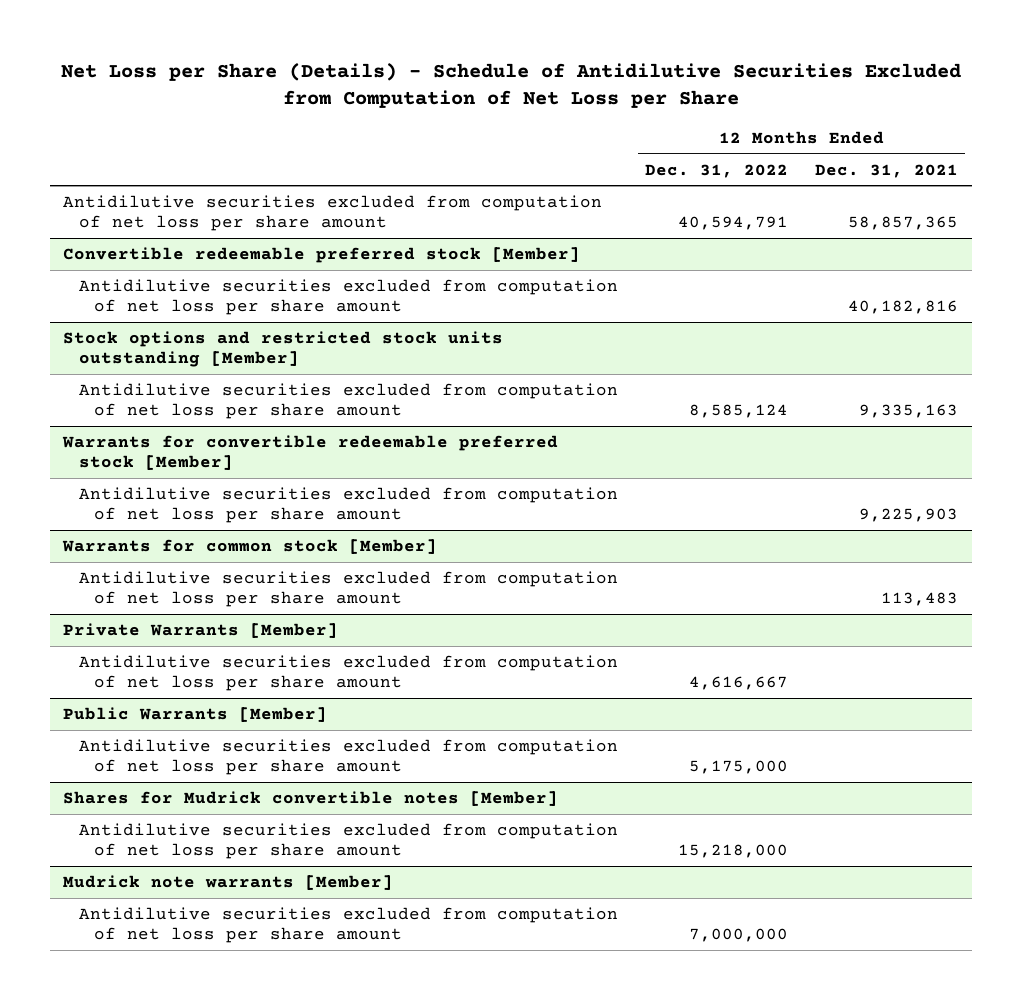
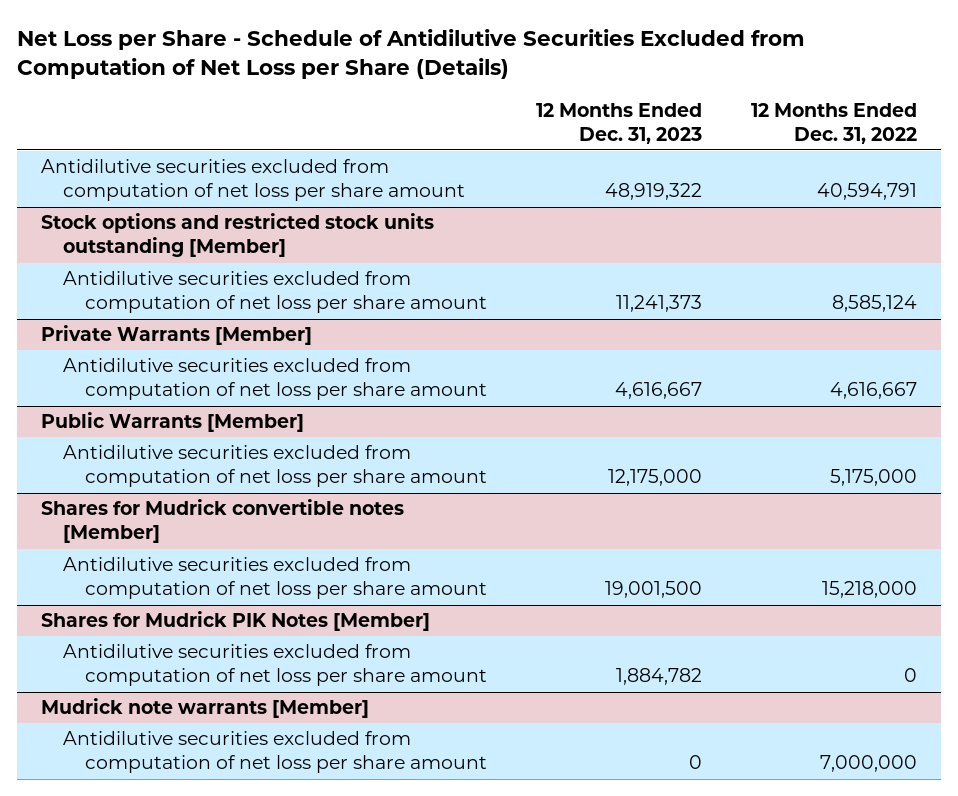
[60,63,961,109] Net Loss per Share (Details) - Schedule of Antidilutive Securities Excluded from Computation of Net Loss per Share -> [16,28,805,80] Net Loss per Share - Schedule of Antidilutive Securities Excluded from Computation of Net Loss per Share (Details)
[815,163,959,178] Dec. 31, 2021 -> none
none -> [536,102,703,144] 12 Months Ended Dec. 31, 2023
[63,246,581,263] Convertible redeemable preferred stock [Member] -> none
[78,278,618,316] Antidilutive securities excluded from computation of net loss per share amount -> none
[62,434,559,471] Warrants for convertible redeemable preferred stock [Member] -> none
[78,486,618,524] Antidilutive securities excluded from computation of net loss per share amount -> none
[62,538,438,554] Warrants for common stock [Member] -> none
[78,570,618,608] Antidilutive securities excluded from computation of net loss per share amount -> none
none -> [41,611,431,632] Shares for Mudrick PIK Notes [Member]
none -> [63,644,488,687] Antidilutive securities excluded from computation of net loss per share amount

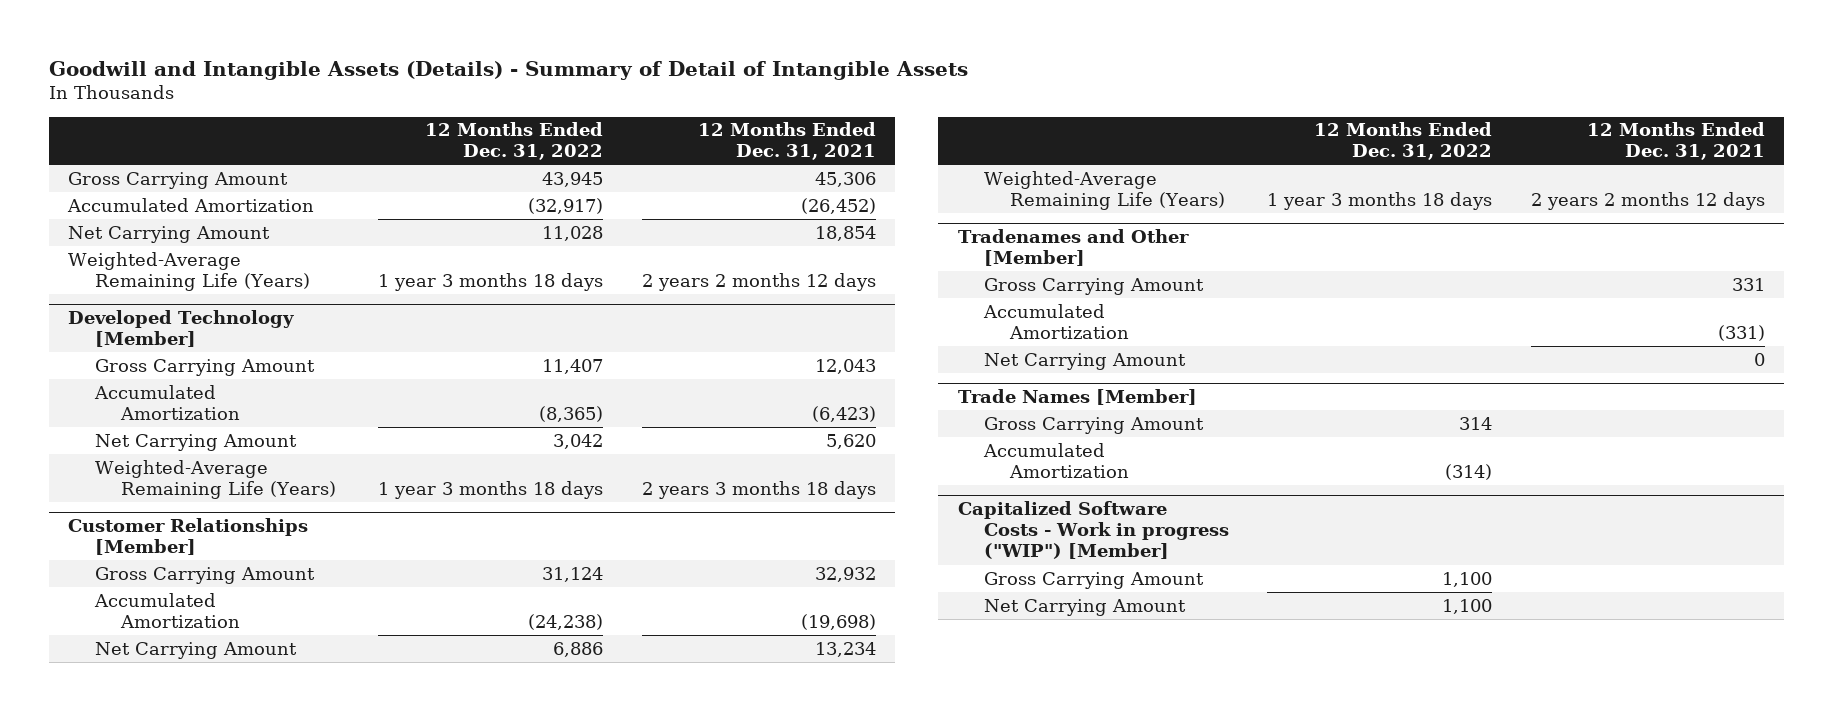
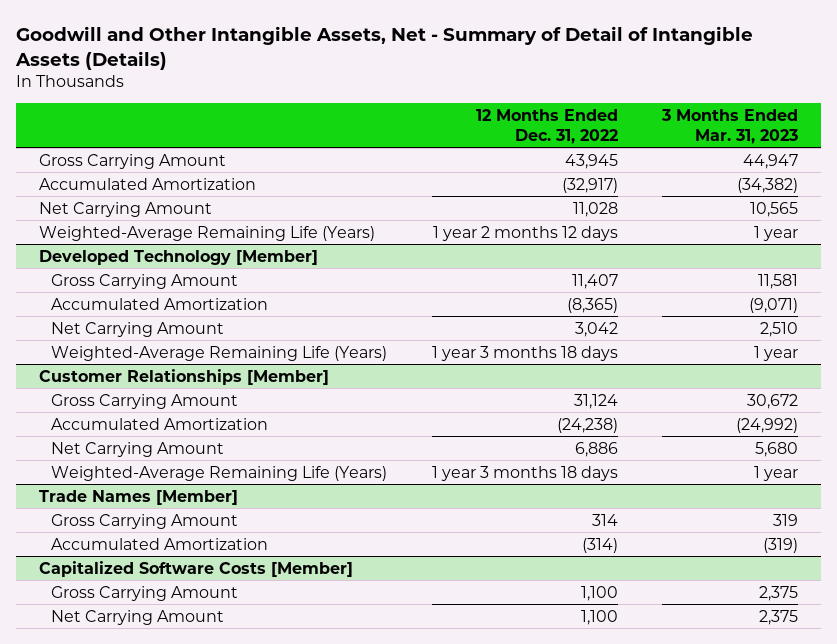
[49,60,969,80] Goodwill and Intangible Assets (Details) - Summary of Detail of Intangible Assets -> [15,26,754,70] Goodwill and Other Intangible Assets, Net - Summary of Detail of Intangible Assets (Details)
[697,122,876,161] 12 Months Ended Dec. 31, 2021 -> none
none -> [661,109,799,144] 3 Months Ended Mar. 31, 2023
[378,272,604,291] 1 year 3 months 18 days -> [432,225,618,241] 1 year 2 months 12 days
[957,229,1189,267] Tradenames and Other [Member] -> none
[983,277,1204,295] Gross Carrying Amount -> none
[982,303,1129,339] Accumulated Amortization -> none
[983,352,1186,370] Net Carrying Amount -> none
[957,501,1229,560] Capitalized Software Costs - Work in progress ("WIP") [Member] -> [38,560,353,577] Capitalized Software Costs [Member]

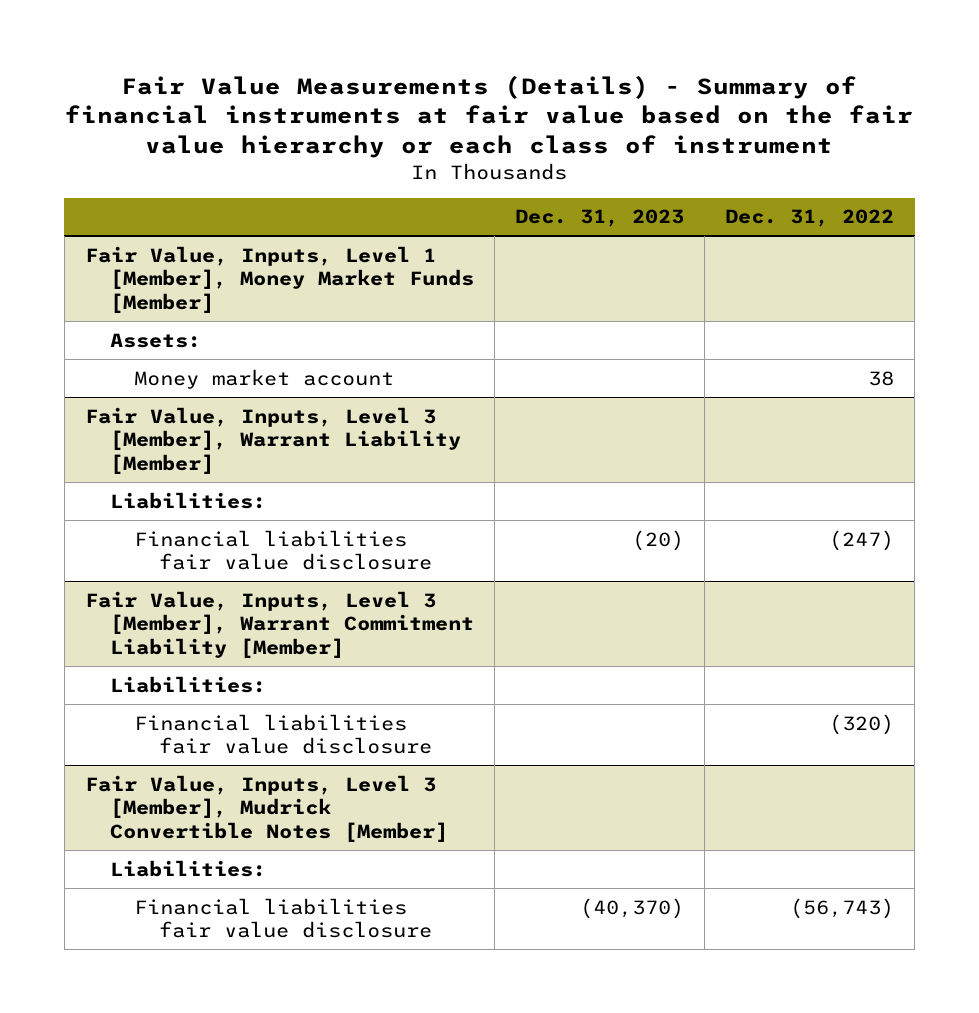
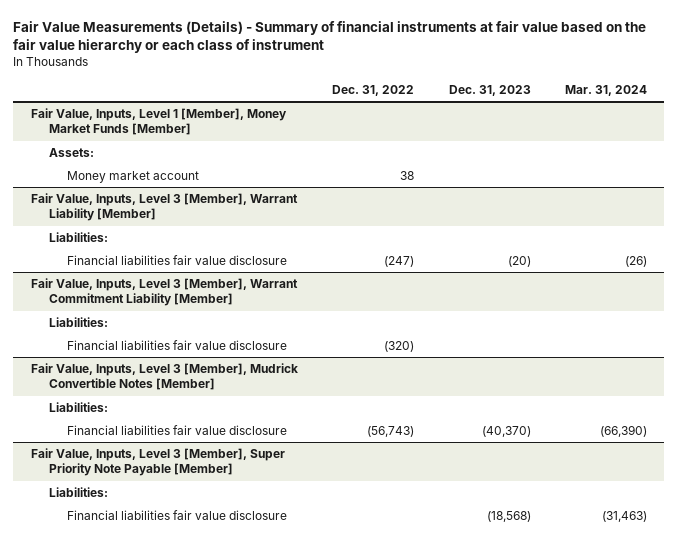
none -> [565,84,648,96] Mar. 31, 2024
none -> [30,448,285,477] Fair Value, Inputs, Level 3 [Member], Super Priority Note Payable [Member]
none -> [48,487,108,498] Liabilities:
none -> [67,510,288,521] Financial liabilities fair value disclosure

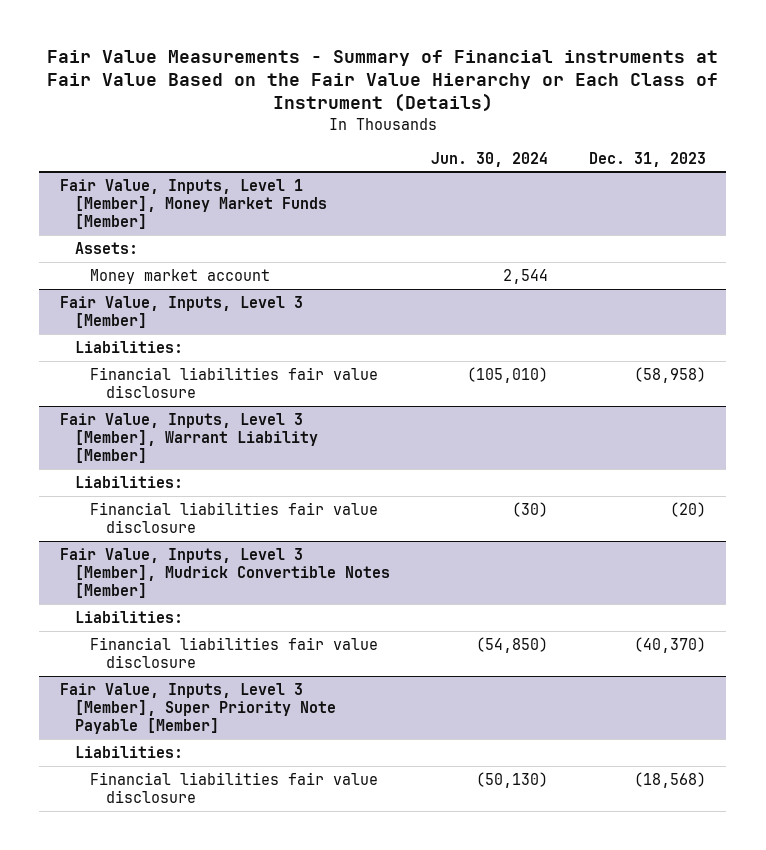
[13,20,647,53] Fair Value Measurements (Details) - Summary of financial instruments at fair value based on the fair value hierarchy or each class of instrument -> [46,49,718,113] Fair Value Measurements - Summary of Financial instruments at Fair Value Based on the Fair Value Hierarchy or Each Class of Instrument (Details)
[332,84,415,96] Dec. 31, 2022 -> none
[565,84,648,96] Mar. 31, 2024 -> none
none -> [431,151,549,167] Jun. 30, 2024
none -> [59,295,303,328] Fair Value, Inputs, Level 3 [Member]
none -> [75,340,184,353] Liabilities:
none -> [90,366,379,398] Financial liabilities fair value disclosure
[30,278,298,307] Fair Value, Inputs, Level 3 [Member], Warrant Commitment Liability [Member] -> none
[48,317,108,328] Liabilities: -> none
[67,340,288,351] Financial liabilities fair value disclosure -> none

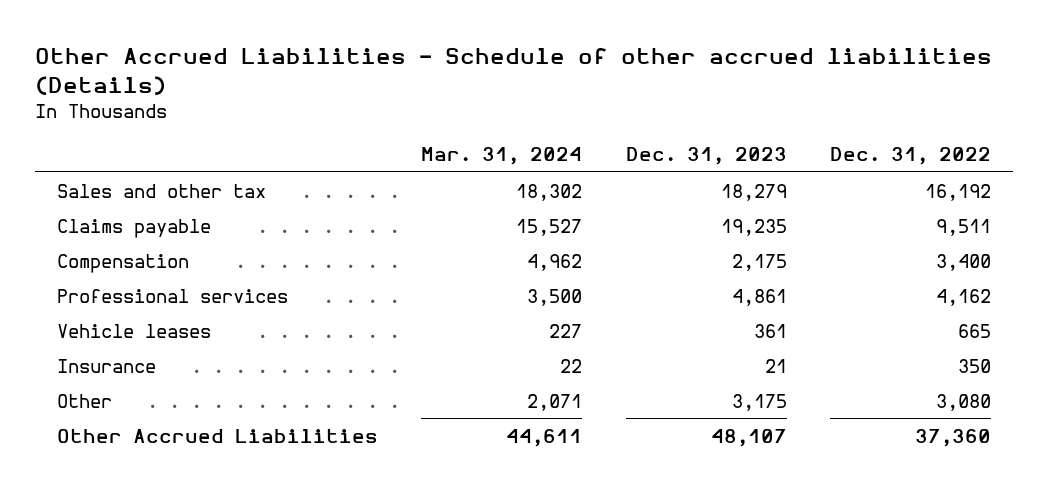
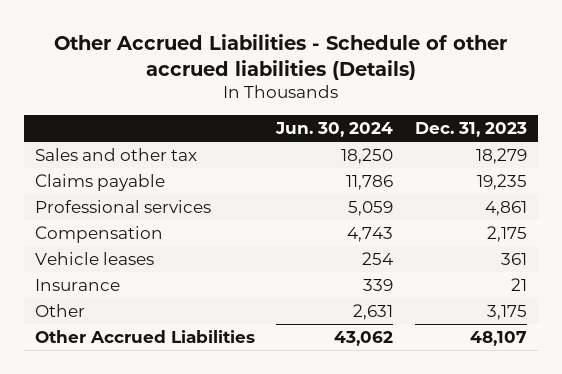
[421,147,583,166] Mar. 31, 2024 -> none
[829,147,991,166] Dec. 31, 2022 -> none
none -> [275,122,394,138] Jun. 30, 2024
[56,253,189,273] Compensation -> [34,225,163,243] Compensation

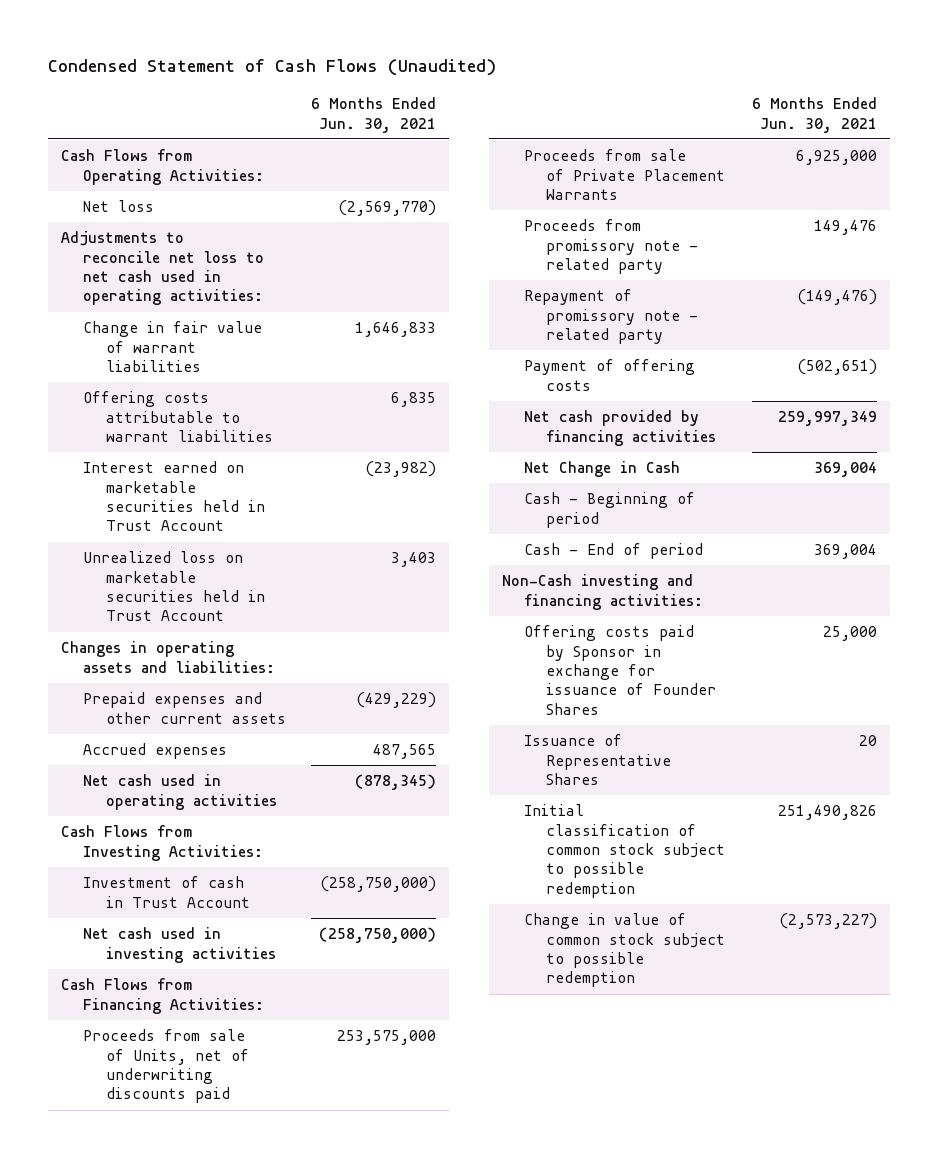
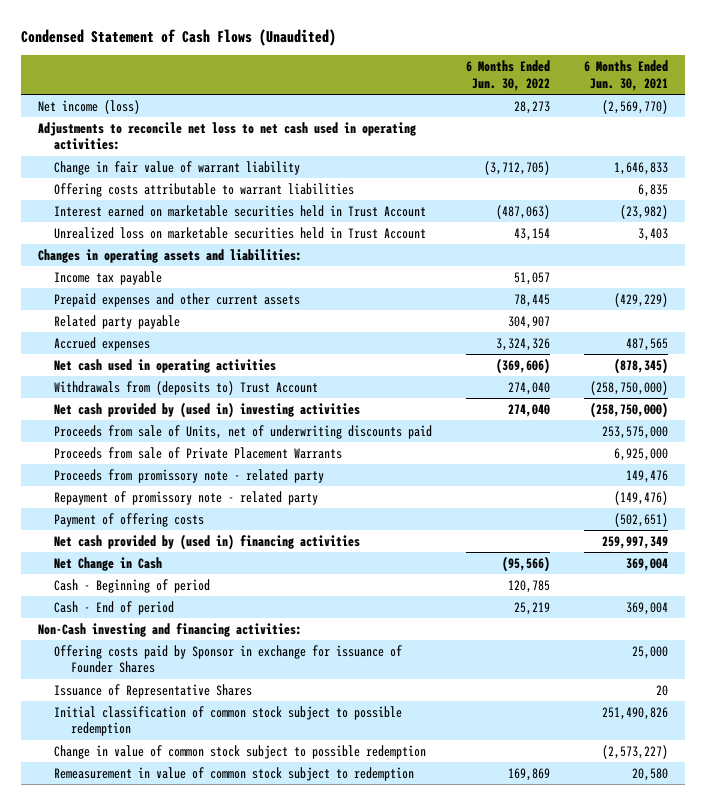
none -> [466,60,551,91] 6 Months Ended Jun. 30, 2022
[60,149,265,185] Cash Flows from Operating Activities: -> none
[83,200,155,213] Net loss -> [37,99,140,114] Net income (loss)
[83,321,263,372] Change in fair value of warrant liabilities -> [54,160,301,175] Change in fair value of warrant liability
none -> [54,270,163,285] Income tax payable
none -> [54,314,181,329] Related party payable
[60,825,264,861] Cash Flows from Investing Activities: -> none
[60,978,265,1014] Cash Flows from Financing Activities: -> none
[83,876,250,908] Investment of cash in Trust Account -> [54,380,319,395] Withdrawals from (deposits to) Trust Account
[83,927,276,963] Net cash used in investing activities -> [54,401,361,418] Net cash provided by (used in) investing activities
[523,410,717,446] Net cash provided by financing activities -> [54,533,361,550] Net cash provided by (used in) financing activities
none -> [54,766,415,781] Remeasurement in value of common stock subject to redemption

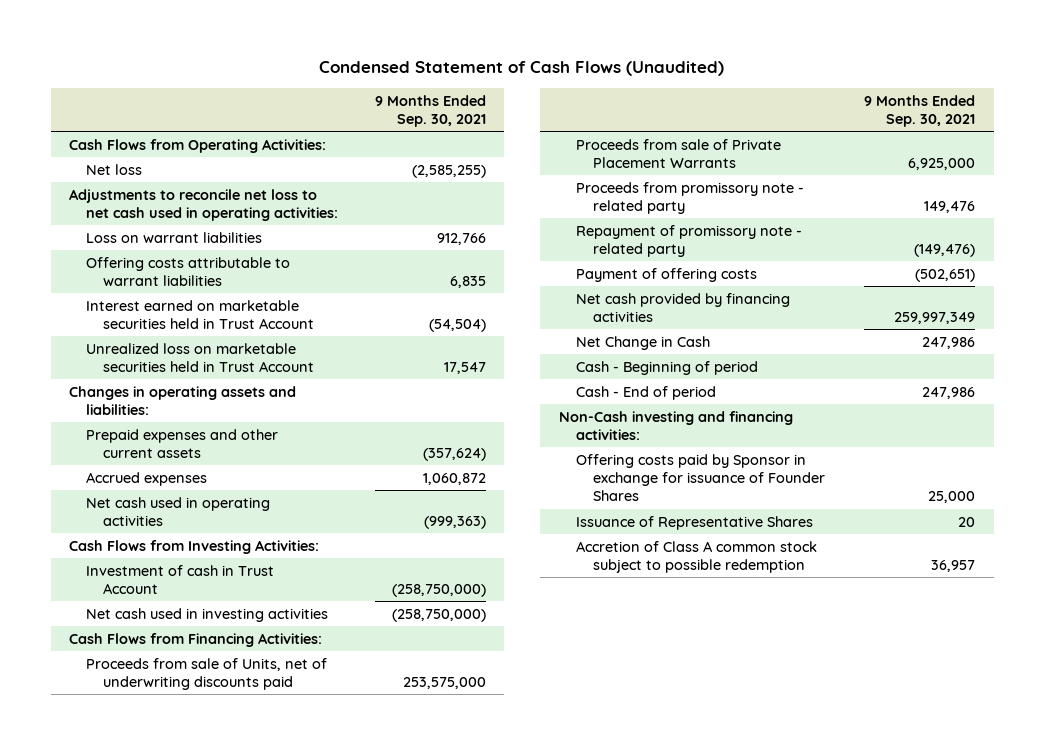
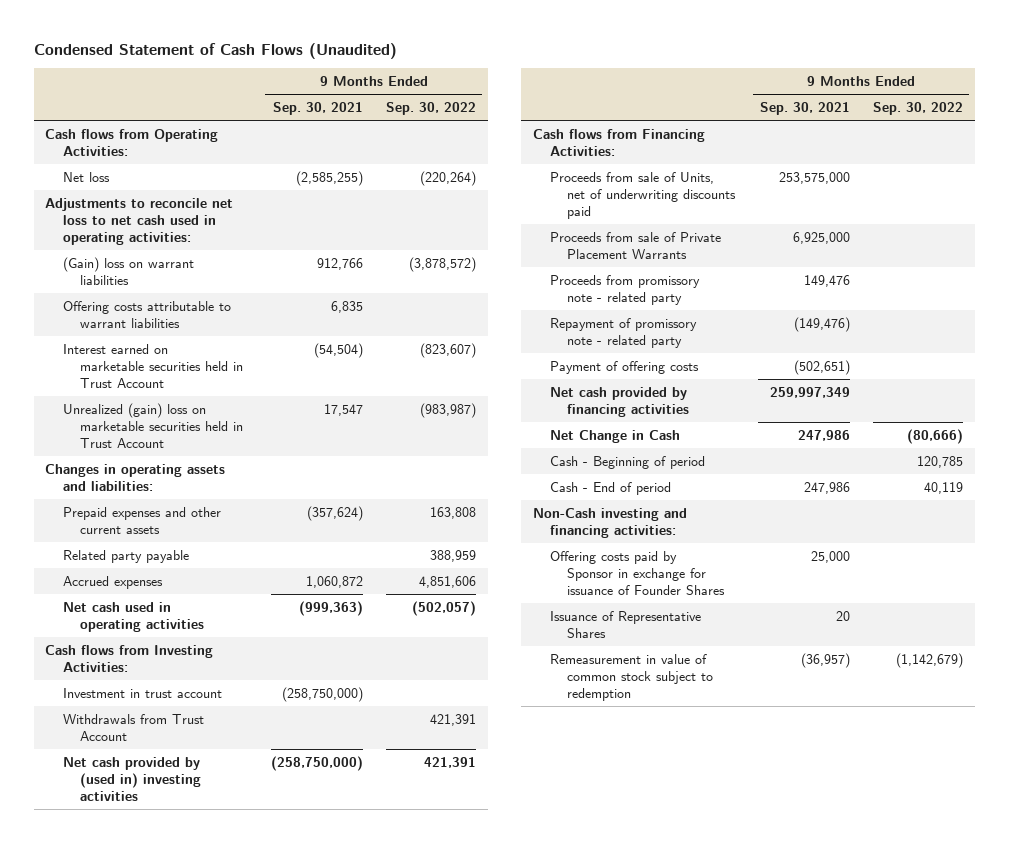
none -> [386,102,477,116] Sep. 30, 2022
[68,138,326,153] Cash Flows from Operating Activities: -> [45,128,219,156] Cash flows from Operating Activities:
[85,231,262,243] Loss on warrant liabilities -> [62,256,194,285] (Gain) loss on warrant liabilities
[85,342,315,372] Unrealized loss on marketable securities held in Trust Account -> [62,402,244,448] Unrealized (gain) loss on marketable securities held in Trust Account
none -> [62,549,189,563] Related party payable
[68,539,319,554] Cash Flows from Investing Activities: -> [45,644,214,672] Cash flows from Investing Activities:
[85,564,274,594] Investment of cash in Trust Account -> [62,687,222,698] Investment in trust account
none -> [62,713,204,741] Withdrawals from Trust Account
[85,607,328,622] Net cash used in investing activities -> [62,756,202,801] Net cash provided by (used in) investing activities
[68,632,322,647] Cash Flows from Financing Activities: -> [532,128,705,156] Cash flows from Financing Activities:
[575,540,817,573] Accretion of Class A common stock subject to possible redemption -> none
none -> [549,653,714,701] Remeasurement in value of common stock subject to redemption

